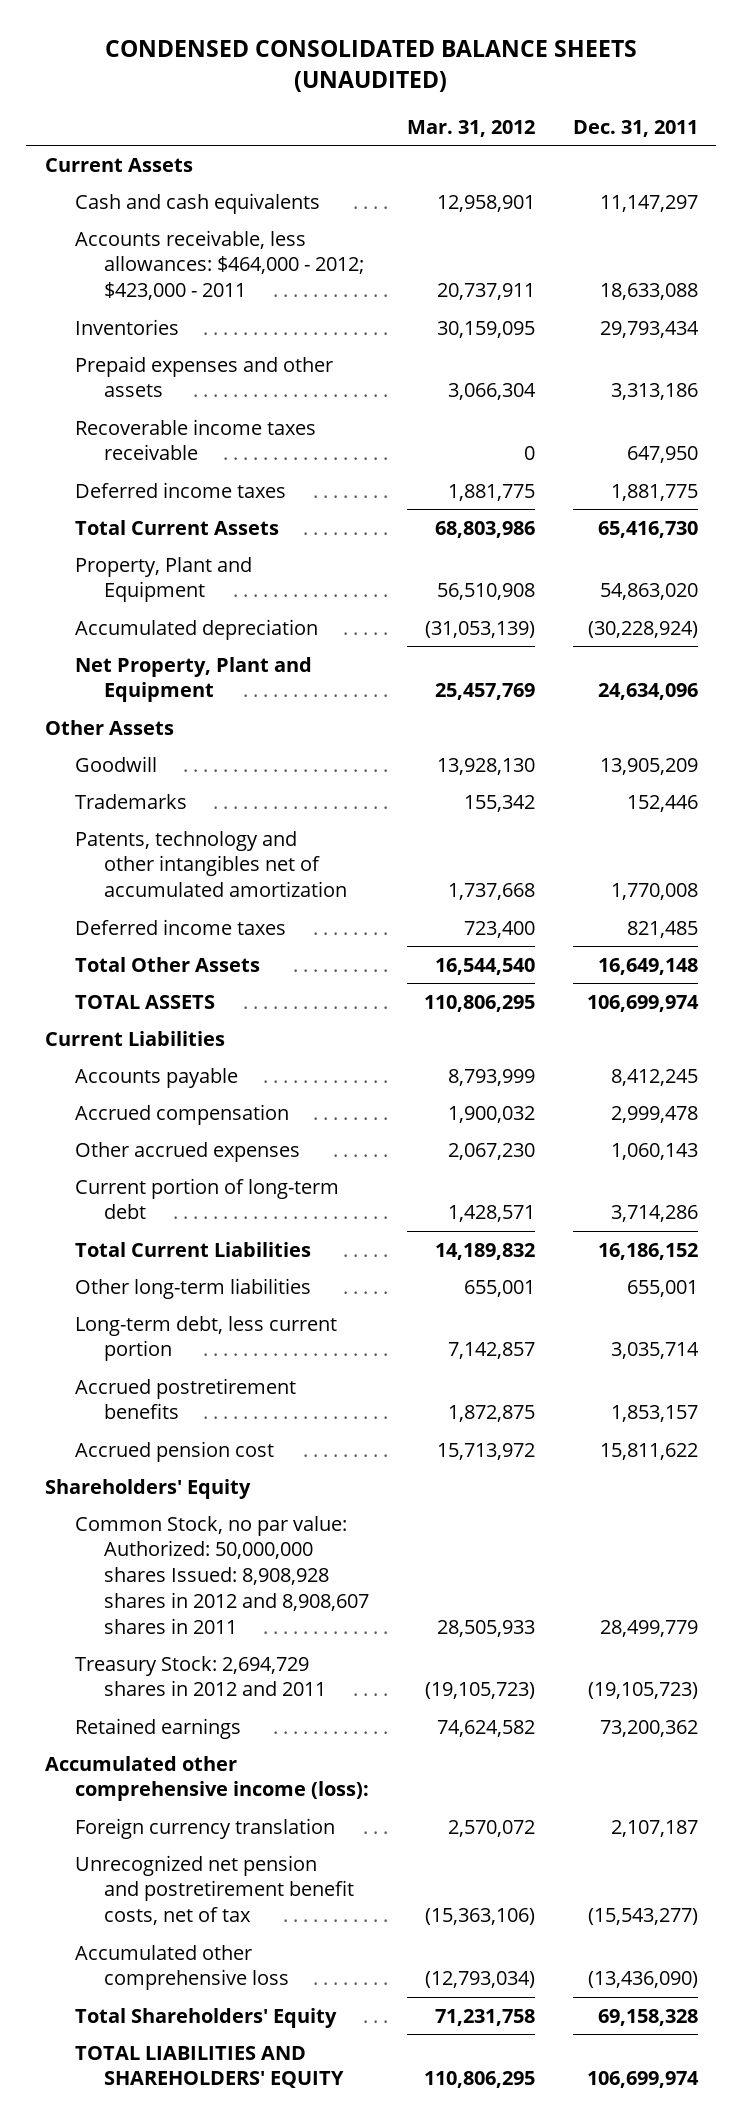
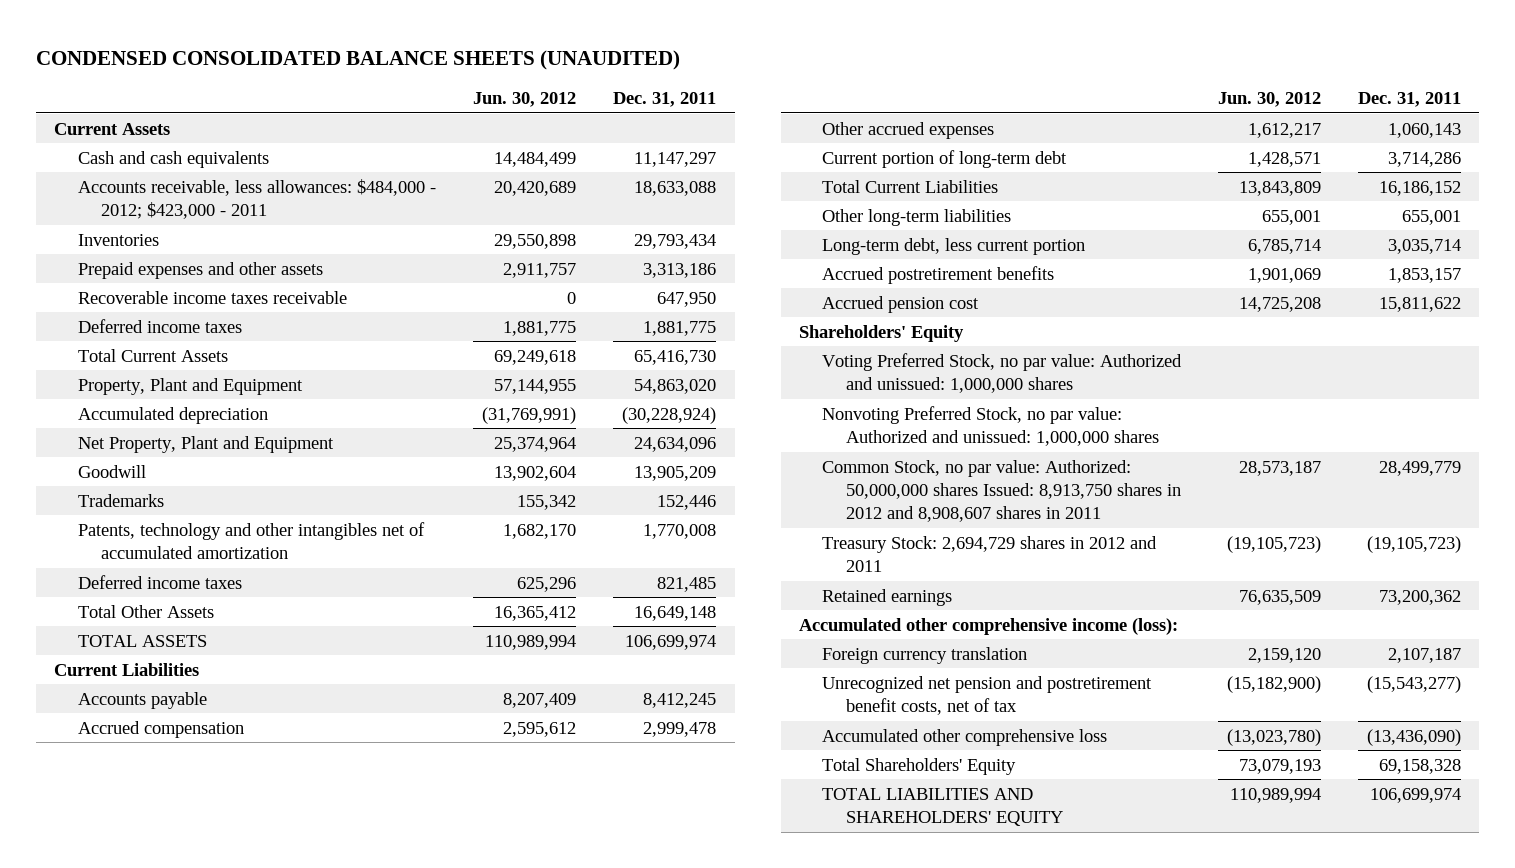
[406,119,535,137] Mar. 31, 2012 -> none
none -> [473,91,577,107] Jun. 30, 2012
[74,229,364,301] Accounts receivable, less allowances: $464,000 - 2012; $423,000 - 2011 -> [77,178,436,219] Accounts receivable, less allowances: $484,000 - 2012; $423,000 - 2011
[45,719,175,735] Other Assets -> none
none -> [822,352,1183,393] Voting Preferred Stock, no par value: Authorized and unissued: 1,000,000 shares
none -> [822,405,1159,446] Nonvoting Preferred Stock, no par value: Authorized and unissued: 1,000,000 shares
[74,1515,369,1634] Common Stock, no par value: Authorized: 50,000,000 shares Issued: 8,908,928 shares in 2012 and 8,908,607 shares in 2011 -> [822,459,1181,522] Common Stock, no par value: Authorized: 50,000,000 shares Issued: 8,913,750 shares in 2012 and 8,908,607 shares in 2011

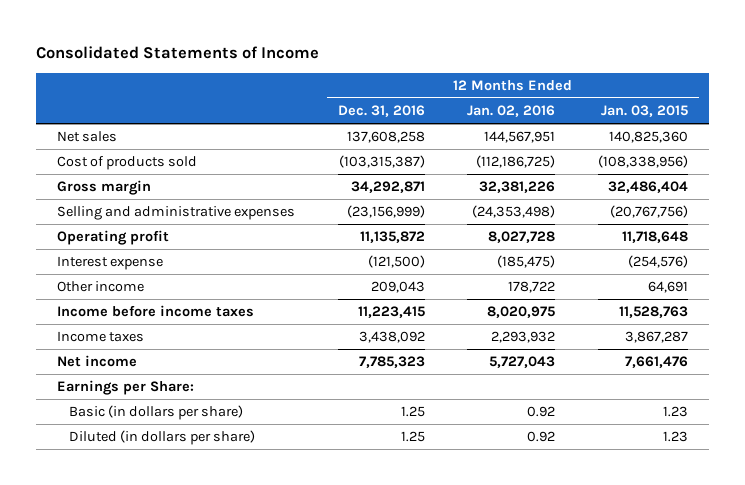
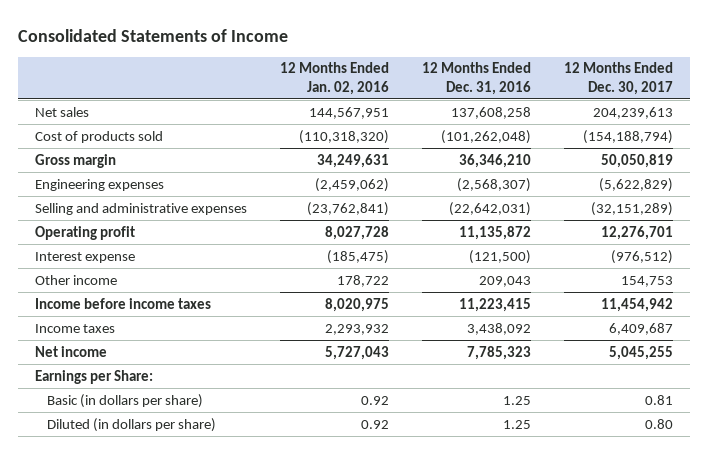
[601,105,689,118] Jan. 03, 2015 -> none
none -> [564,62,674,95] 12 Months Ended Dec. 30, 2017
[338,155,425,169] (103,315,387) -> [441,129,532,144] (101,262,048)
[476,155,556,169] (112,186,725) -> [298,129,389,144] (110,318,320)
[350,181,425,194] 34,292,871 -> [459,153,532,168] 36,346,210
[479,181,556,194] 32,381,226 -> [316,153,389,168] 34,249,631
none -> [34,178,164,191] Engineering expenses
[346,205,425,219] (23,156,999) -> [449,201,532,216] (22,642,031)
[472,205,556,219] (24,353,498) -> [306,201,389,216] (23,762,841)

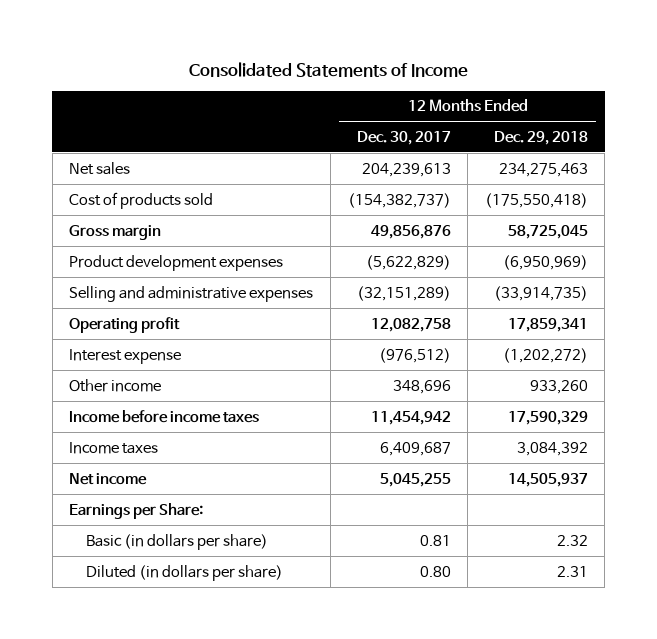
[279,62,389,95] 12 Months Ended Jan. 02, 2016 -> none
[422,62,532,95] 12 Months Ended Dec. 31, 2016 -> none
none -> [493,130,588,145] Dec. 29, 2018
[583,129,674,144] (154,188,794) -> [347,192,451,208] (154,382,737)
[601,153,674,168] 50,050,819 -> [370,224,451,239] 49,856,876
[34,178,164,191] Engineering expenses -> [69,254,284,271] Product development expenses
[601,225,674,240] 12,276,701 -> [370,317,451,332] 12,082,758
[621,275,674,287] 154,753 -> [392,379,451,394] 348,696

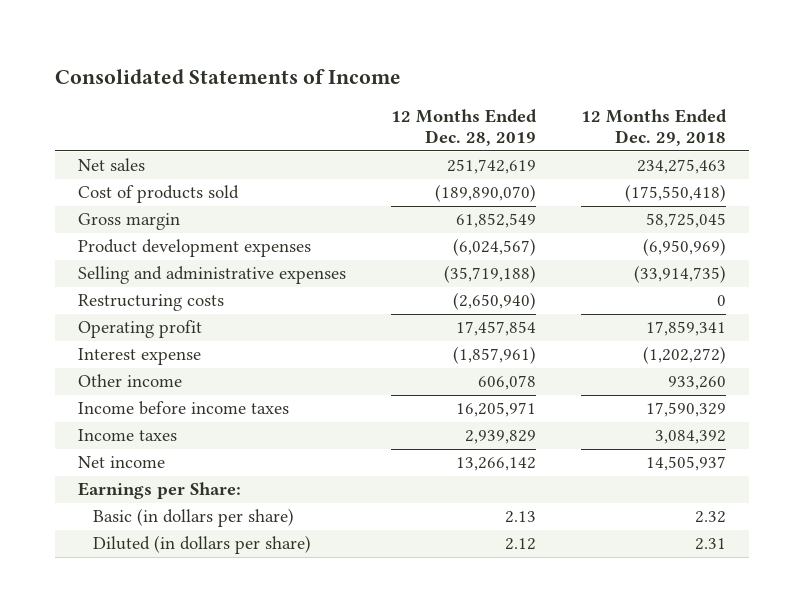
[356,130,451,145] Dec. 30, 2017 -> none
none -> [390,109,537,147] 12 Months Ended Dec. 28, 2019
none -> [77,294,224,312] Restructuring costs

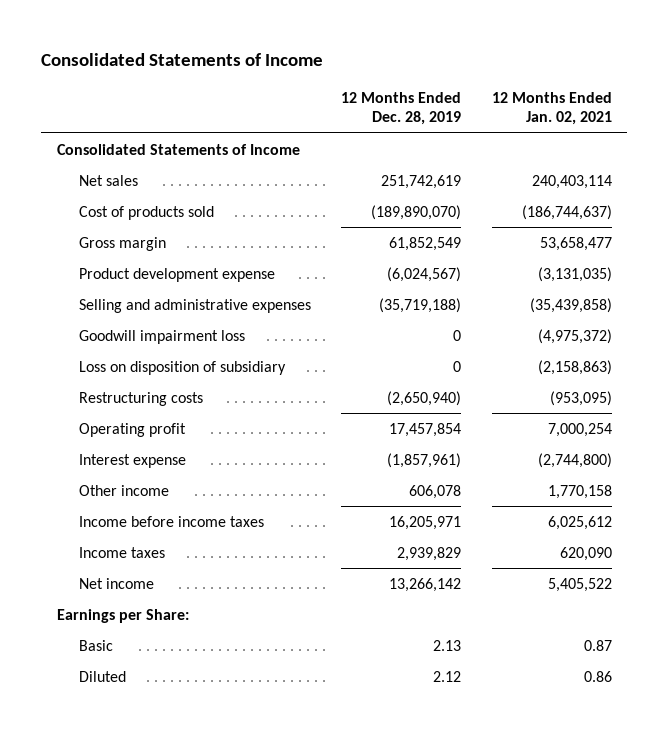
[581,109,728,147] 12 Months Ended Dec. 29, 2018 -> none
none -> [491,91,612,126] 12 Months Ended Jan. 02, 2021
none -> [56,143,300,155] Consolidated Statements of Income
[77,239,311,258] Product development expenses -> [78,267,275,282] Product development expense
none -> [78,329,245,344] Goodwill impairment loss
none -> [78,360,286,375] Loss on disposition of subsidiary
[92,508,294,528] Basic (in dollars per share) -> [78,639,113,651] Basic
[92,535,311,555] Diluted (in dollars per share) -> [78,670,126,682] Diluted

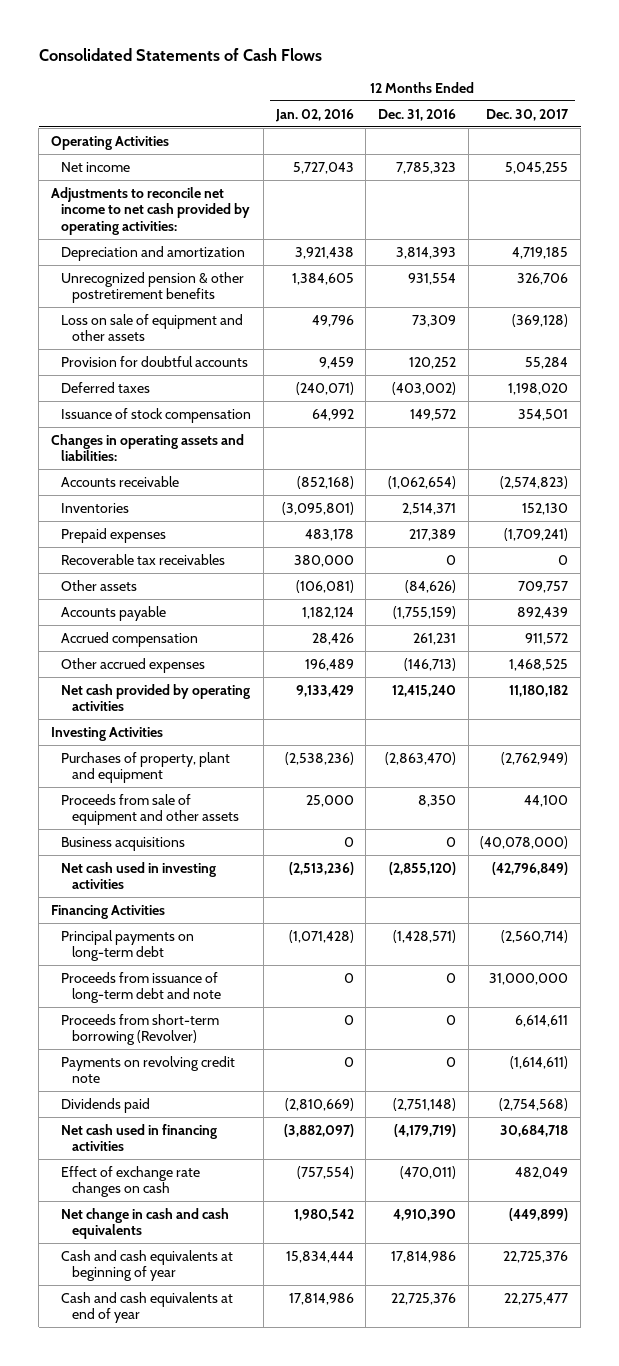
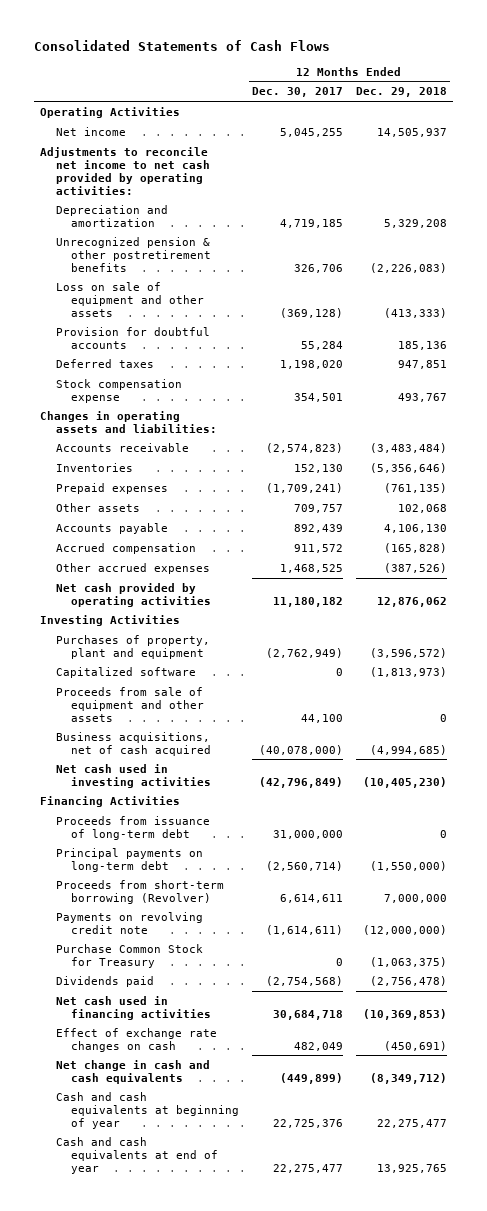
[274,108,354,122] Jan. 02, 2016 -> none
[378,108,457,121] Dec. 31, 2016 -> none
none -> [355,87,447,98] Dec. 29, 2018
[61,407,252,423] Issuance of stock compensation -> [55,378,182,403] Stock compensation expense
[61,553,226,565] Recoverable tax receivables -> none
none -> [55,666,196,678] Capitalized software
[61,836,186,851] Business acquisitions -> [55,731,212,756] Business acquisitions, net of cash acquired
none -> [55,815,210,840] Proceeds from issuance of long-term debt
[61,971,221,1004] Proceeds from issuance of long-term debt and note -> none
none -> [55,943,203,968] Purchase Common Stock for Treasury

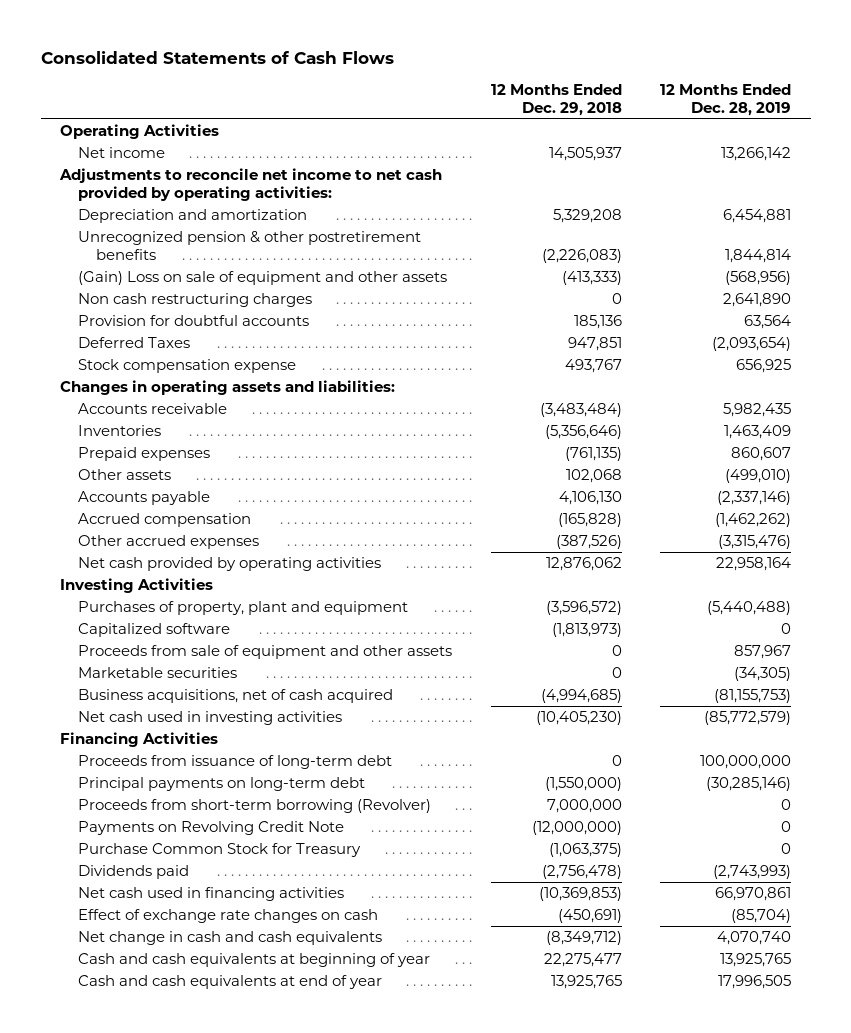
[251,87,343,98] Dec. 30, 2017 -> none
none -> [660,83,792,116] 12 Months Ended Dec. 28, 2019
[55,281,205,317] Loss on sale of equipment and other assets -> [78,271,448,286] (Gain) Loss on sale of equipment and other assets
none -> [78,293,313,308] Non cash restructuring charges
[55,358,154,368] Deferred taxes -> [78,337,191,349] Deferred Taxes
none -> [78,667,238,679] Marketable securities
[55,911,203,934] Payments on revolving credit note -> [78,821,345,836] Payments on Revolving Credit Note

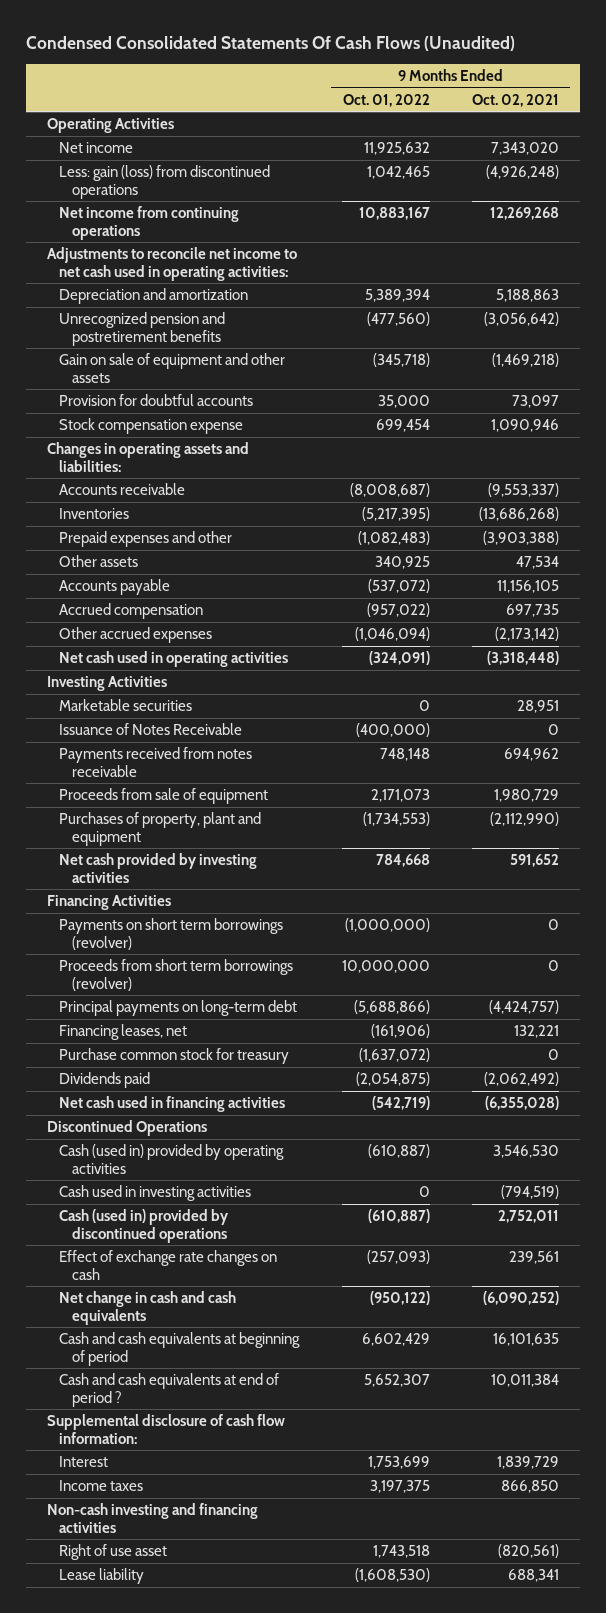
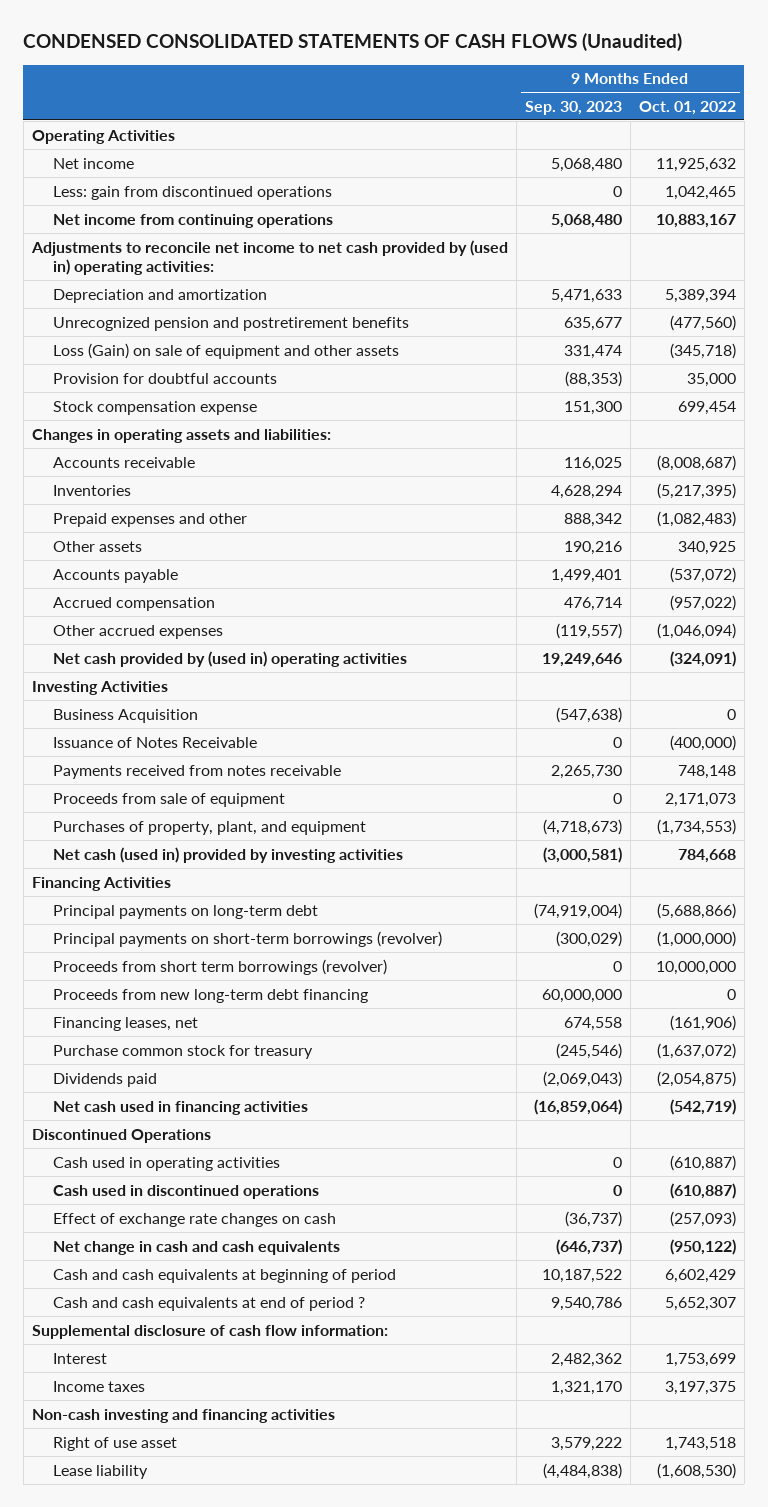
[25,36,515,52] Condensed Consolidated Statements Of Cash Flows (Unaudited) -> [23,33,683,52] CONDENSED CONSOLIDATED STATEMENTS OF CASH FLOWS (Unaudited)
[472,93,560,107] Oct. 02, 2021 -> none
none -> [524,100,622,115] Sep. 30, 2023
[59,165,271,199] Less: gain (loss) from discontinued operations -> [53,185,333,200] Less: gain from discontinued operations
[46,247,297,281] Adjustments to reconcile net income to net cash used in operating activities: -> [30,239,508,275] Adjustments to reconcile net income to net cash provided by (used in) operating activities:
[59,353,286,383] Gain on sale of equipment and other assets -> [53,342,400,359] Loss (Gain) on sale of equipment and other assets
[59,651,289,668] Net cash used in operating activities -> [53,650,408,667] Net cash provided by (used in) operating activities
[59,699,193,712] Marketable securities -> none
none -> [53,708,199,723] Business Acquisition
[59,812,262,846] Purchases of property, plant and equipment -> [53,820,367,835] Purchases of property, plant, and equipment
[59,853,258,883] Net cash provided by investing activities -> [53,846,404,863] Net cash (used in) provided by investing activities
[59,918,284,950] Payments on short term borrowings (revolver) -> none
none -> [53,930,443,947] Principal payments on short-term borrowings (revolver)
[59,959,294,991] Proceeds from short term borrowings (revolver) -> [53,958,388,975] Proceeds from short term borrowings (revolver)
none -> [53,988,369,1003] Proceeds from new long-term debt financing
[59,1185,252,1202] Cash used in investing activities -> none
[59,1144,285,1174] Cash (used in) provided by operating activities -> [53,1156,281,1171] Cash used in operating activities
[59,1209,230,1243] Cash (used in) provided by discontinued operations -> [53,1184,320,1199] Cash used in discontinued operations

